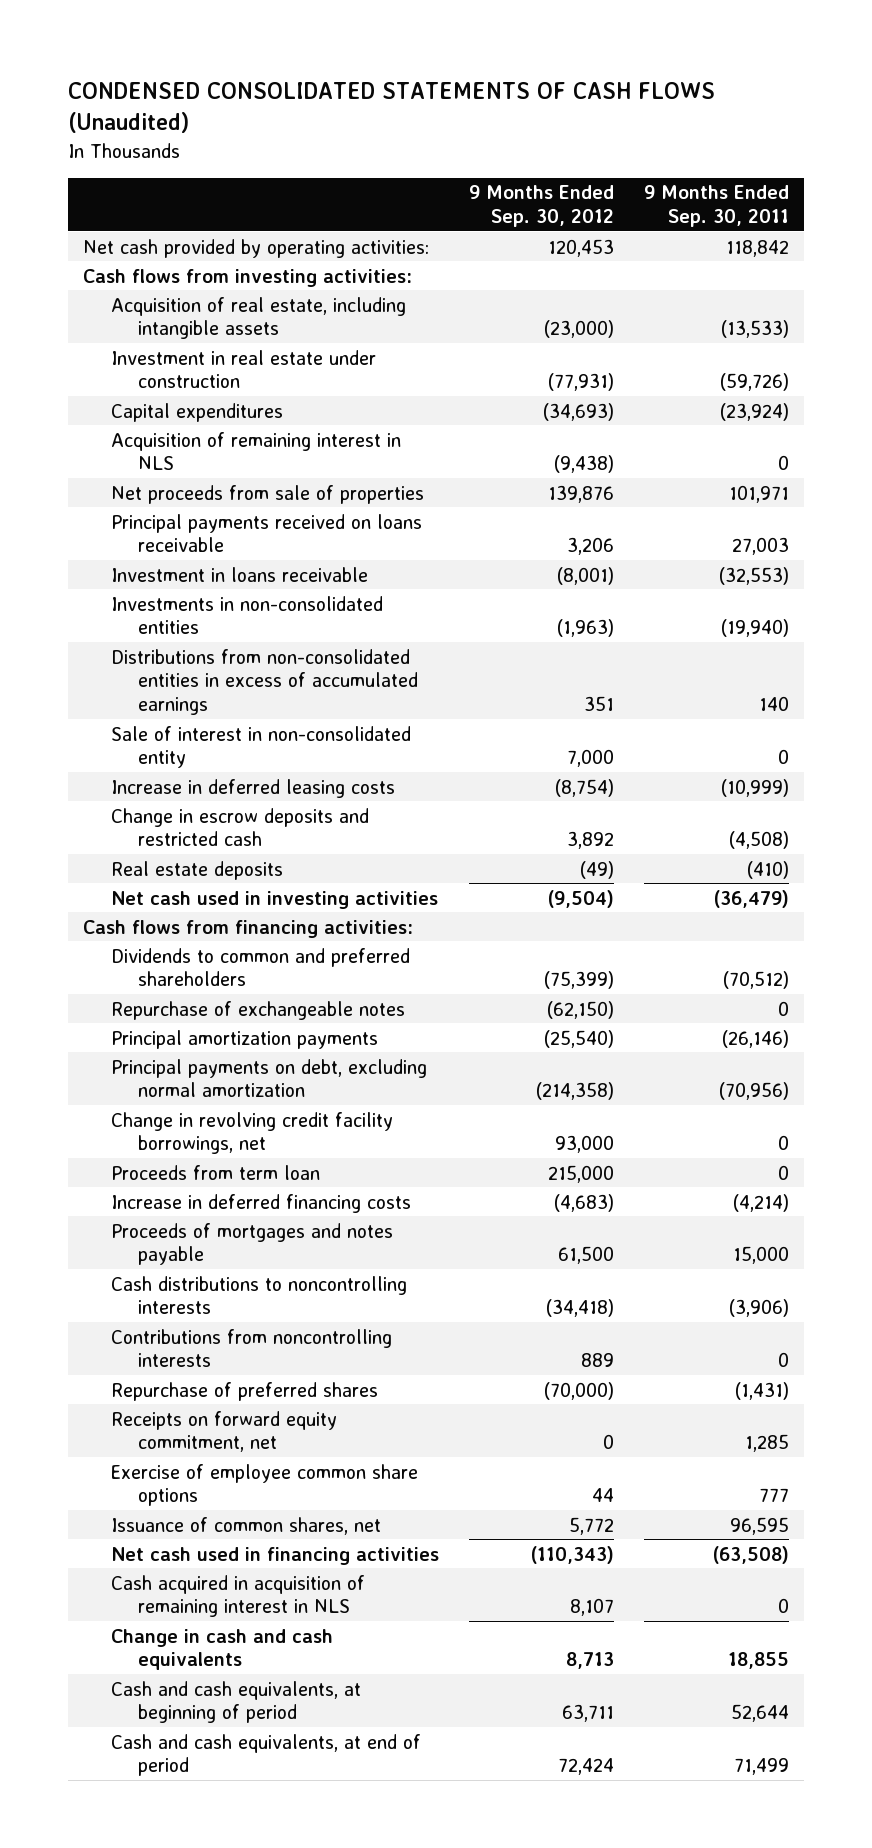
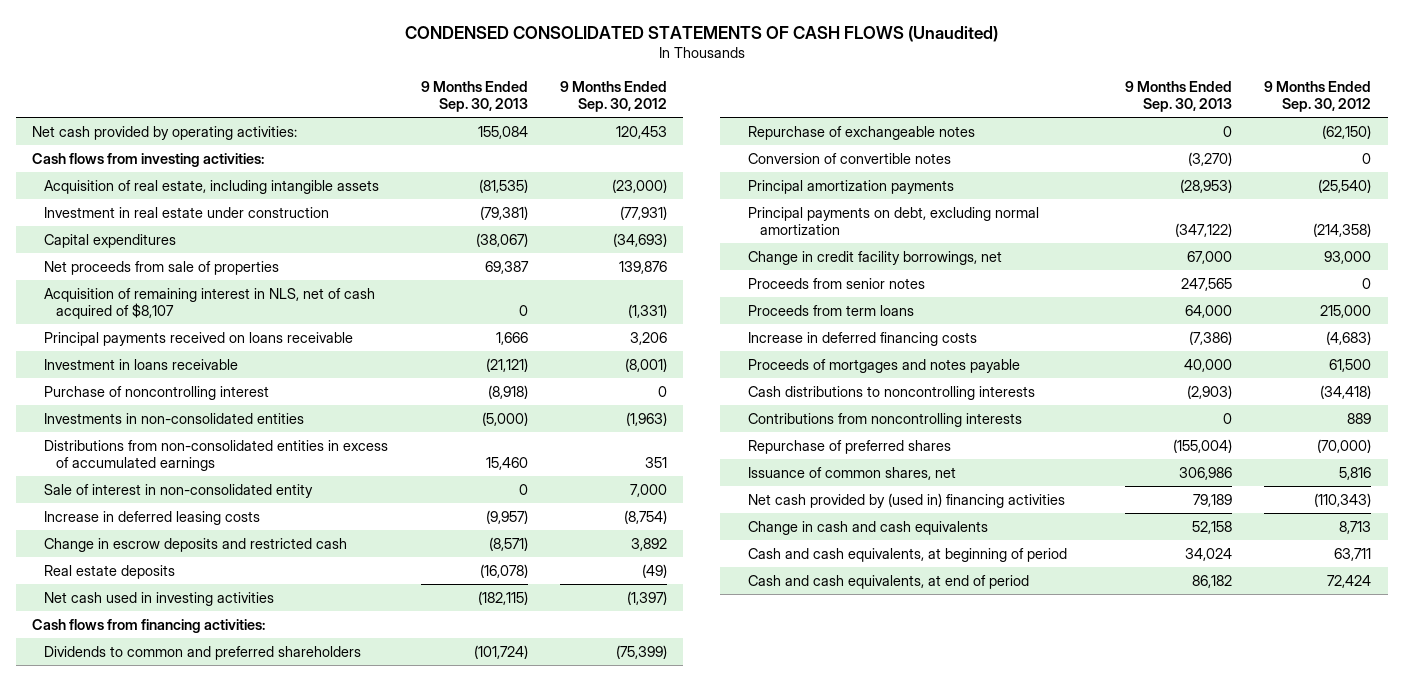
[643,185,789,227] 9 Months Ended Sep. 30, 2011 -> none
none -> [420,80,528,113] 9 Months Ended Sep. 30, 2013
[110,431,401,471] Acquisition of remaining interest in NLS -> none
none -> [43,287,375,320] Acquisition of remaining interest in NLS, net of cash acquired of $8,107
none -> [43,385,269,400] Purchase of noncontrolling interest
[547,889,614,908] (9,504) -> [627,590,668,605] (1,397)
none -> [748,152,952,164] Conversion of convertible notes
[110,1111,393,1155] Change in revolving credit facility borrowings, net -> [748,250,1003,265] Change in credit facility borrowings, net
none -> [748,277,926,289] Proceeds from senior notes
[110,1164,320,1180] Proceeds from term loan -> [748,304,915,316] Proceeds from term loans
[110,1410,337,1453] Receipts on forward equity commitment, net -> none
[110,1463,418,1507] Exercise of employee common share options -> none
[110,1574,365,1618] Cash acquired in acquisition of remaining interest in NLS -> none
[568,1516,614,1535] 5,772 -> [1339,466,1372,480] 5,816
[110,1546,439,1565] Net cash used in financing activities -> [748,492,1066,508] Net cash provided by (used in) financing activities

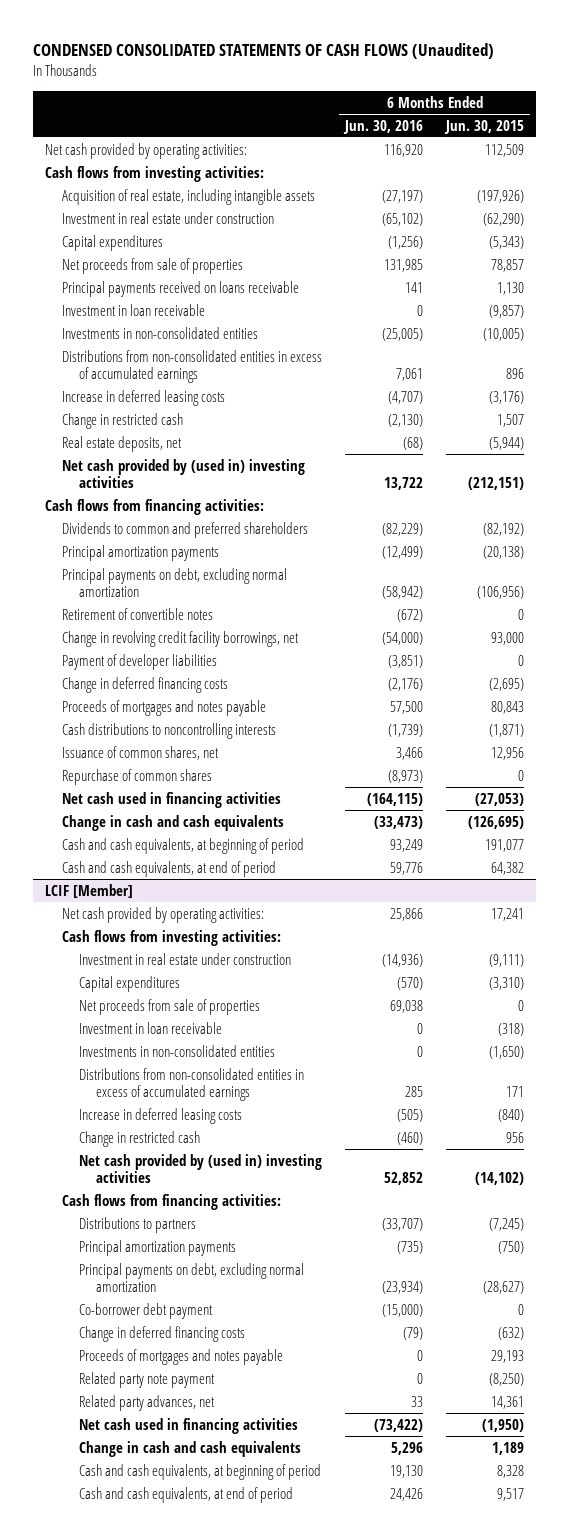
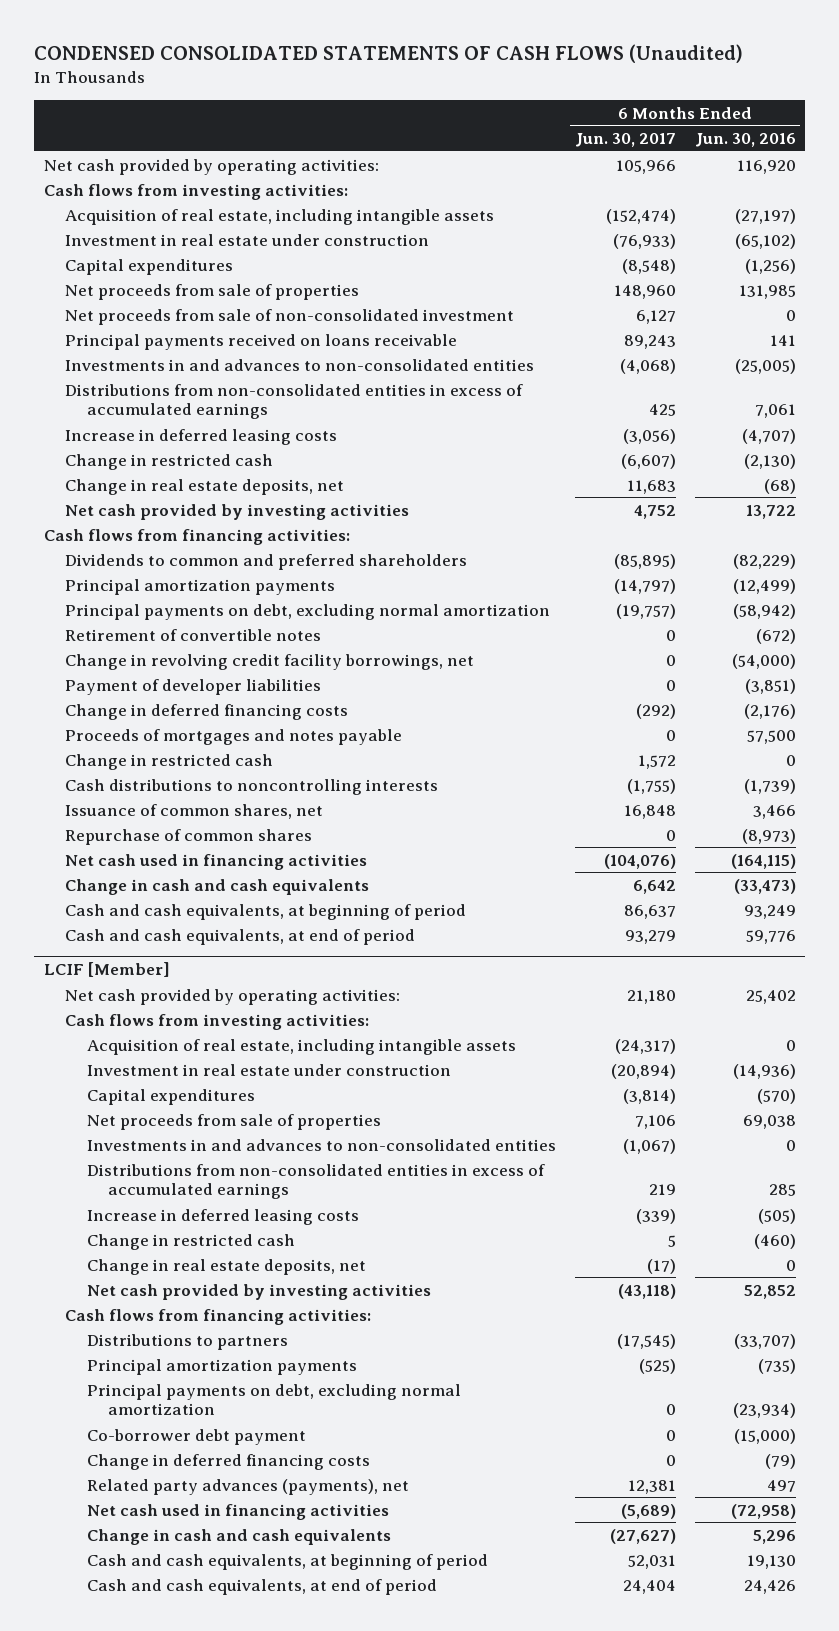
[444,119,525,134] Jun. 30, 2015 -> none
none -> [574,132,676,147] Jun. 30, 2017
none -> [65,308,515,325] Net proceeds from sale of non-consolidated investment
[61,303,205,316] Investment in loan receivable -> none
[61,326,258,339] Investments in non-consolidated entities -> [65,358,535,371] Investments in and advances to non-consolidated entities
[61,435,182,452] Real estate deposits, net -> [65,478,345,495] Change in real estate deposits, net
[61,458,305,489] Net cash provided by (used in) investing activities -> [65,503,410,520] Net cash provided by investing activities
none -> [65,753,274,770] Change in restricted cash
[389,907,423,921] 25,866 -> [745,989,796,1004] 25,402
none -> [86,1038,516,1055] Acquisition of real estate, including intangible assets
[78,1021,222,1034] Investment in loan receivable -> none
[78,1044,275,1057] Investments in non-consolidated entities -> [86,1138,556,1151] Investments in and advances to non-consolidated entities
none -> [86,1258,366,1275] Change in real estate deposits, net
[78,1153,322,1184] Net cash provided by (used in) investing activities -> [86,1283,431,1300] Net cash provided by investing activities
[78,1348,283,1365] Proceeds of mortgages and notes payable -> none
[78,1371,215,1388] Related party note payment -> none
[78,1394,215,1411] Related party advances, net -> [86,1478,409,1495] Related party advances (payments), net
[410,1395,423,1407] 33 -> [766,1479,796,1492] 497
[373,1418,423,1432] (73,422) -> [730,1503,796,1519] (72,958)

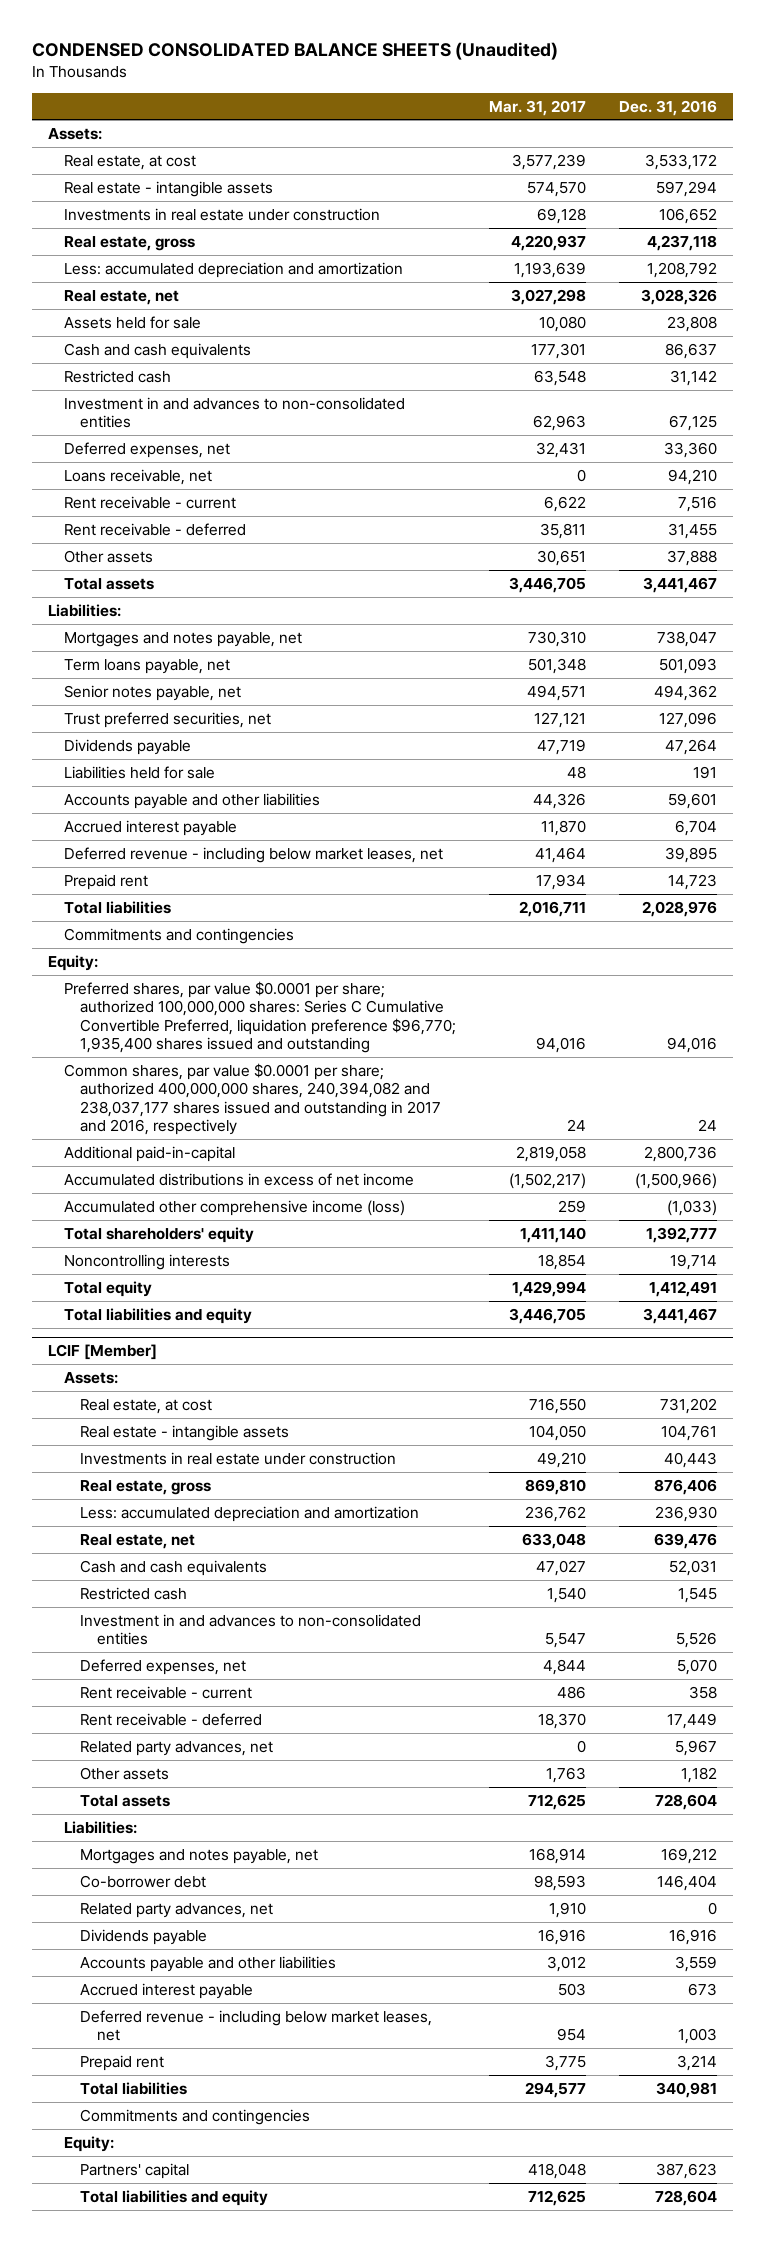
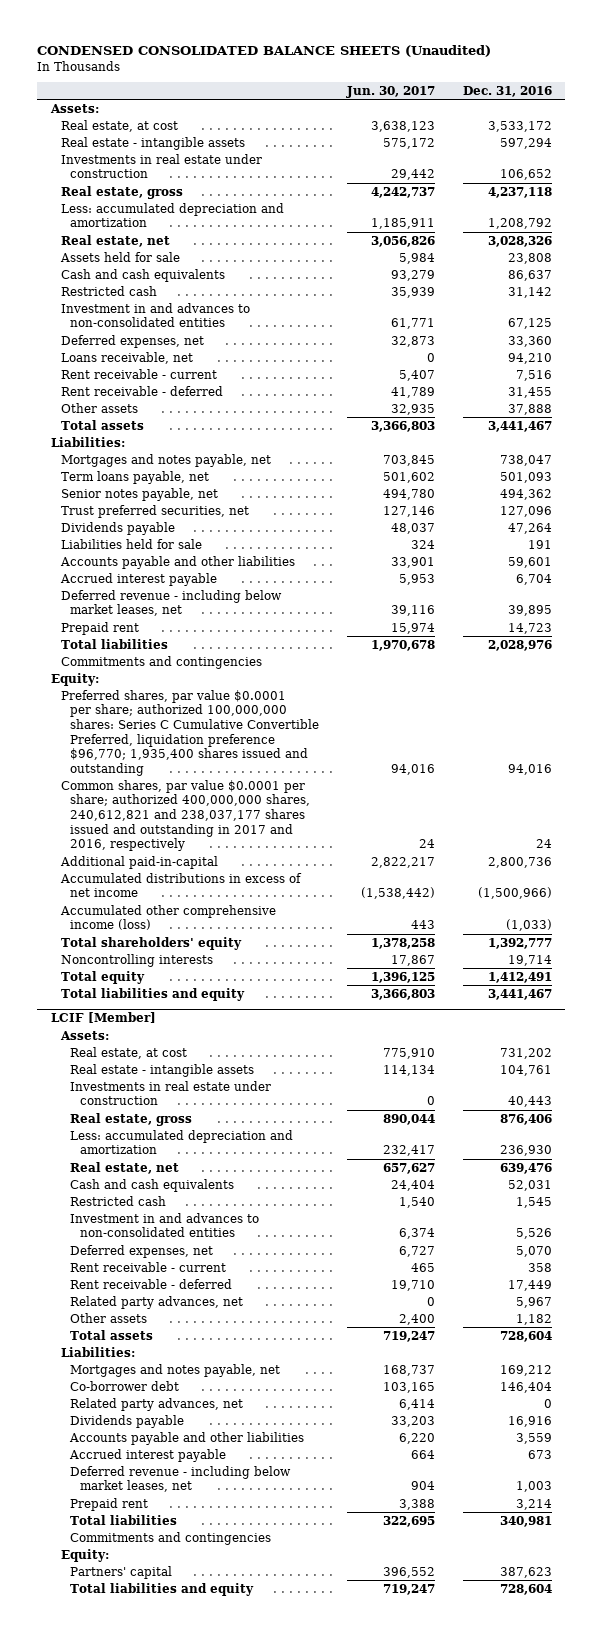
[489,99,587,116] Mar. 31, 2017 -> none
none -> [346,85,436,98] Jun. 30, 2017
[64,1062,442,1136] Common shares, par value $0.0001 per share; authorized 400,000,000 shares, 240,394,082 and 238,037,177 shares issued and outstanding in 2017 and 2016, respectively -> [60,779,311,852] Common shares, par value $0.0001 per share; authorized 400,000,000 shares, 240,612,821 and 238,037,177 shares issued and outstanding in 2017 and 2016, respectively

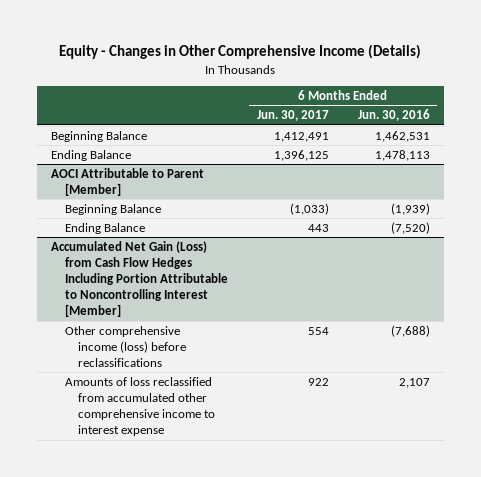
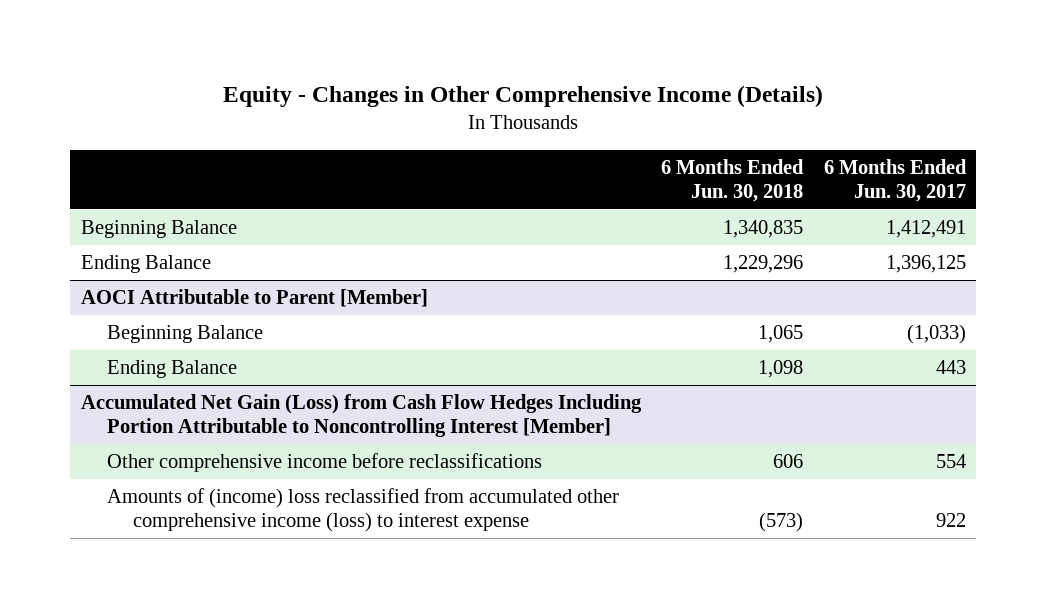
[357,109,430,122] Jun. 30, 2016 -> none
none -> [661,158,805,202] 6 Months Ended Jun. 30, 2018
[64,325,187,367] Other comprehensive income (loss) before reclassifications -> [107,453,543,473] Other comprehensive income before reclassifications
[64,376,216,437] Amounts of loss reclassified from accumulated other comprehensive income to interest expense -> [107,488,620,533] Amounts of (income) loss reclassified from accumulated other comprehensive income (loss) to interest expense

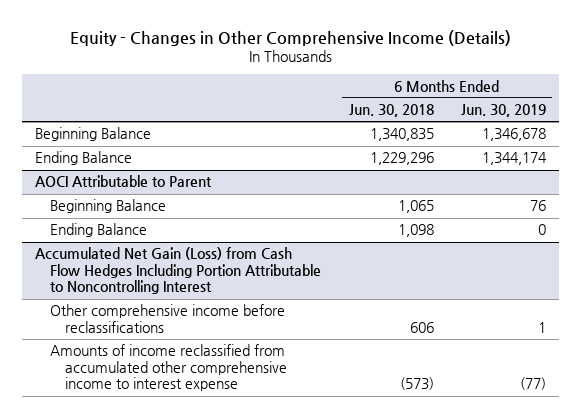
[823,158,967,202] 6 Months Ended Jun. 30, 2017 -> none
none -> [460,104,546,118] Jun. 30, 2019
[80,289,428,308] AOCI Attributable to Parent [Member] -> [35,175,213,188] AOCI Attributable to Parent
[80,394,642,438] Accumulated Net Gain (Loss) from Cash Flow Hedges Including Portion Attributable to Noncontrolling Interest [Member] -> [35,247,322,295] Accumulated Net Gain (Loss) from Cash Flow Hedges Including Portion Attributable to Noncontrolling Interest
[107,488,620,533] Amounts of (income) loss reclassified from accumulated other comprehensive income (loss) to interest expense -> [50,344,288,392] Amounts of income reclassified from accumulated other comprehensive income to interest expense

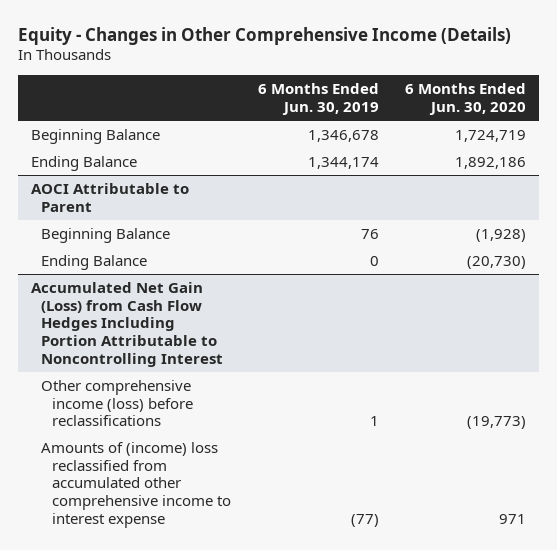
[348,104,434,118] Jun. 30, 2018 -> none
none -> [404,83,526,115] 6 Months Ended Jun. 30, 2020
[50,304,286,333] Other comprehensive income before reclassifications -> [41,379,194,427] Other comprehensive income (loss) before reclassifications
[50,344,288,392] Amounts of income reclassified from accumulated other comprehensive income to interest expense -> [41,441,232,528] Amounts of (income) loss reclassified from accumulated other comprehensive income to interest expense

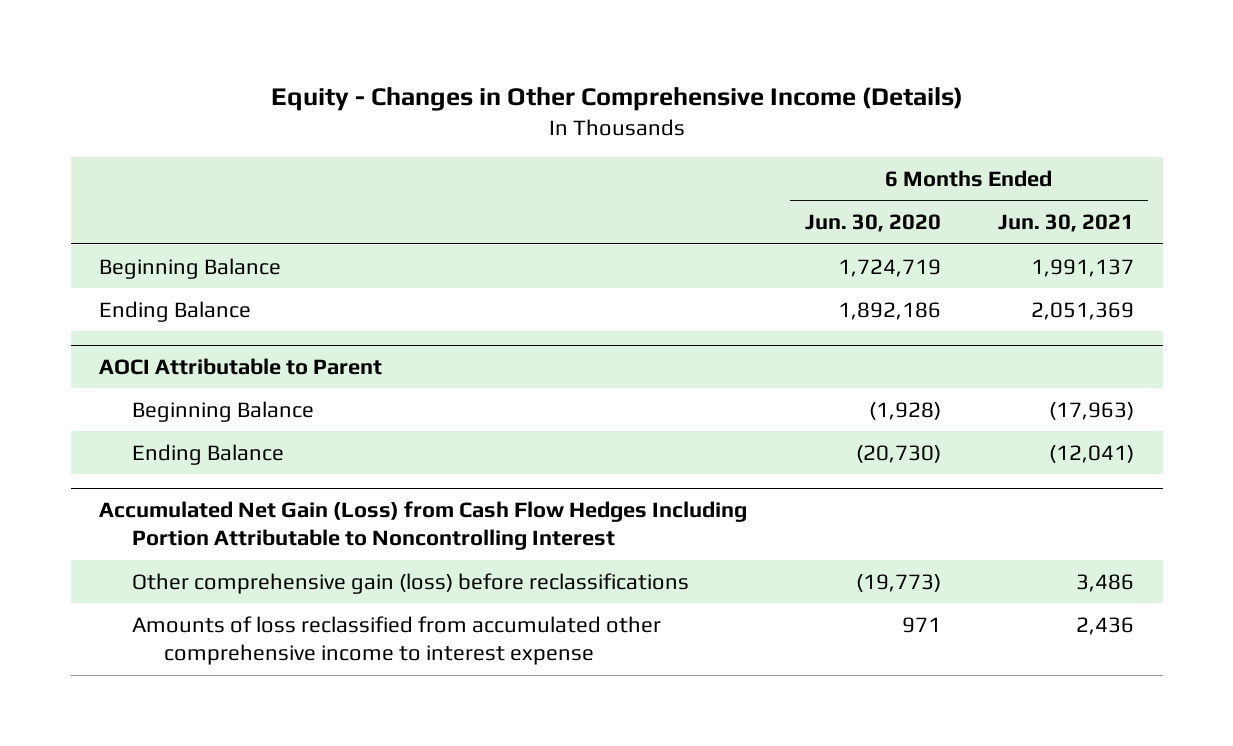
[257,83,379,115] 6 Months Ended Jun. 30, 2019 -> none
none -> [997,214,1134,233] Jun. 30, 2021
[41,379,194,427] Other comprehensive income (loss) before reclassifications -> [131,572,689,594] Other comprehensive gain (loss) before reclassifications
[41,441,232,528] Amounts of (income) loss reclassified from accumulated other comprehensive income to interest expense -> [131,615,661,666] Amounts of loss reclassified from accumulated other comprehensive income to interest expense

